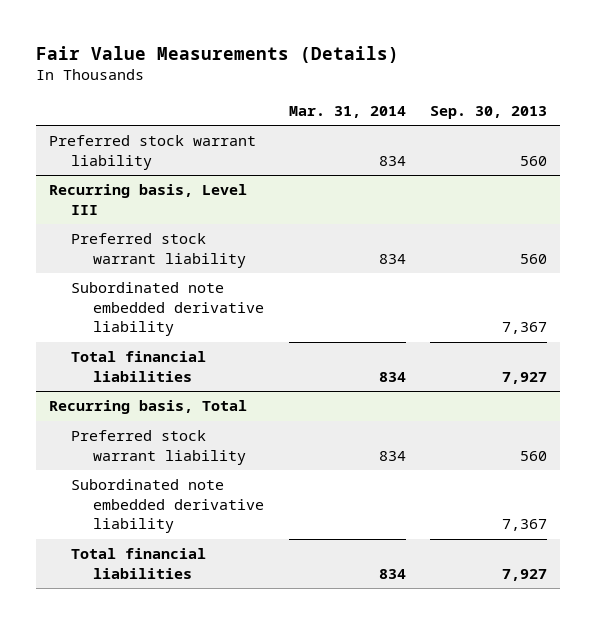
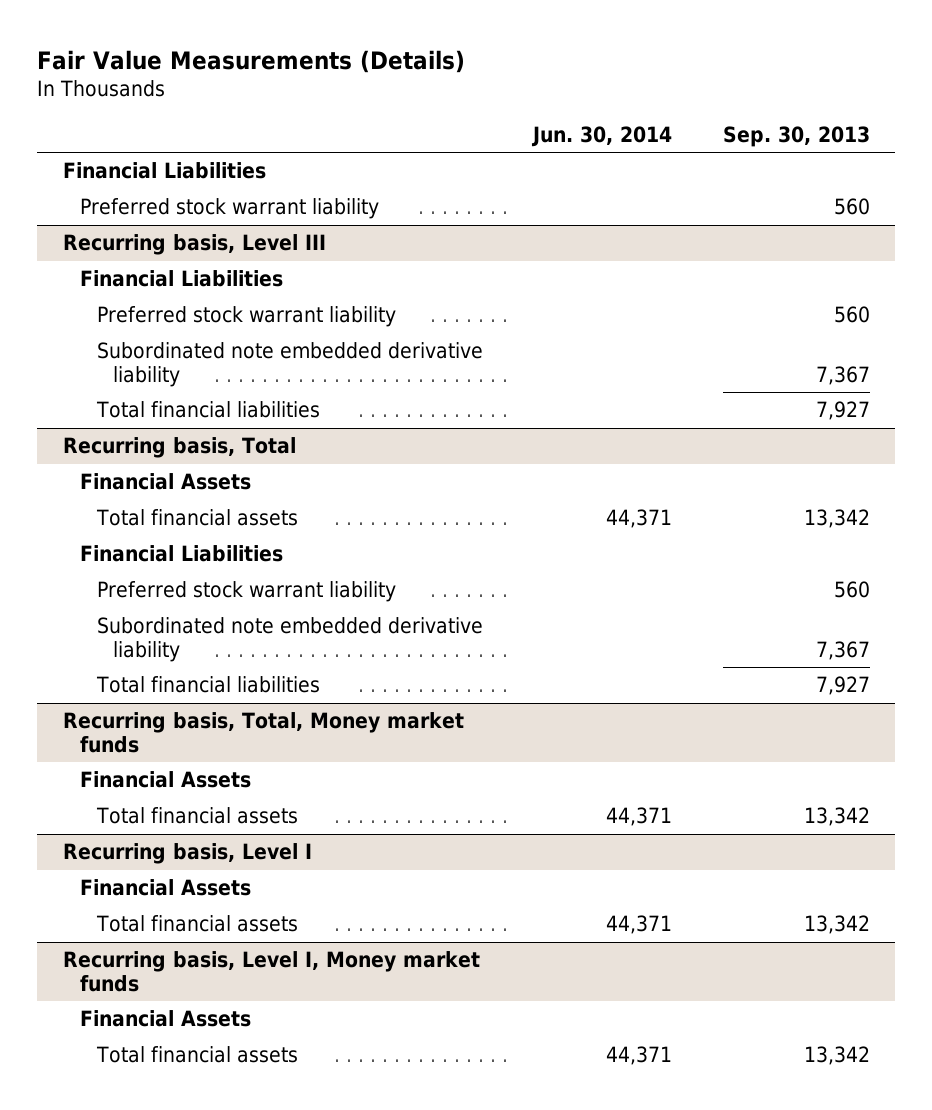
[288,105,406,118] Mar. 31, 2014 -> none
none -> [531,125,673,147] Jun. 30, 2014
none -> [62,162,266,180] Financial Liabilities
none -> [79,270,283,288] Financial Liabilities
none -> [79,473,251,491] Financial Assets
none -> [95,509,298,527] Total financial assets
none -> [79,545,283,563] Financial Liabilities
none -> [62,712,464,753] Recurring basis, Total, Money market funds
none -> [79,771,251,789] Financial Assets
none -> [95,807,298,825] Total financial assets
none -> [62,843,312,865] Recurring basis, Level I
none -> [79,879,251,897] Financial Assets
none -> [95,915,298,933] Total financial assets
none -> [62,951,480,992] Recurring basis, Level I, Money market funds
none -> [79,1010,251,1028] Financial Assets
none -> [95,1046,298,1064] Total financial assets

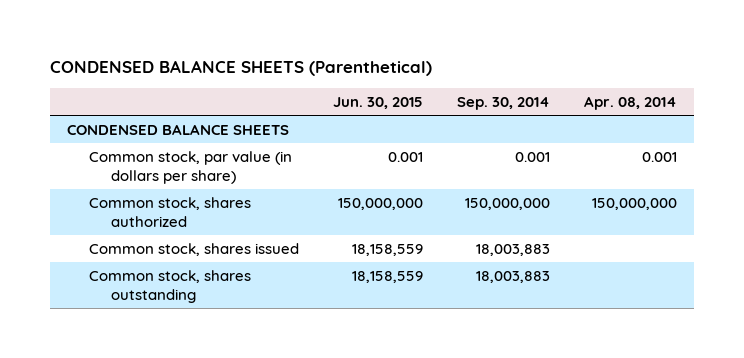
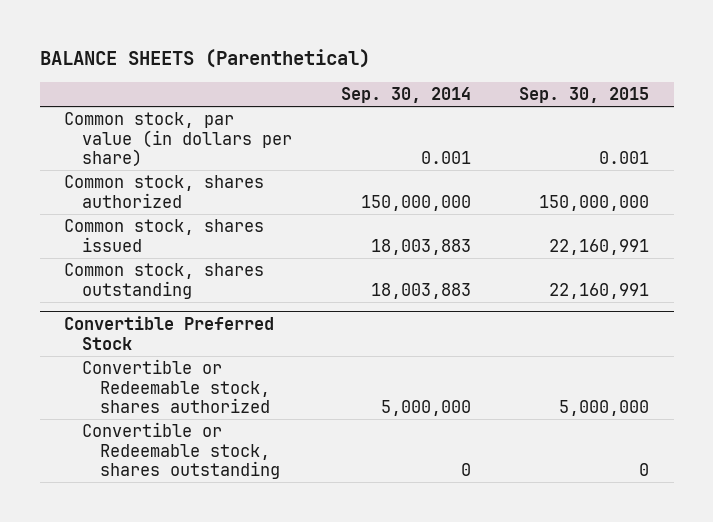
[49,60,432,77] CONDENSED BALANCE SHEETS (Parenthetical) -> [39,49,370,69] BALANCE SHEETS (Parenthetical)
[332,97,423,110] Jun. 30, 2015 -> none
[584,96,678,111] Apr. 08, 2014 -> none
none -> [519,87,650,104] Sep. 30, 2015
[67,123,290,135] CONDENSED BALANCE SHEETS -> none
none -> [64,316,275,350] Convertible Preferred Stock
none -> [82,359,271,414] Convertible or Redeemable stock, shares authorized
none -> [82,422,281,480] Convertible or Redeemable stock, shares outstanding

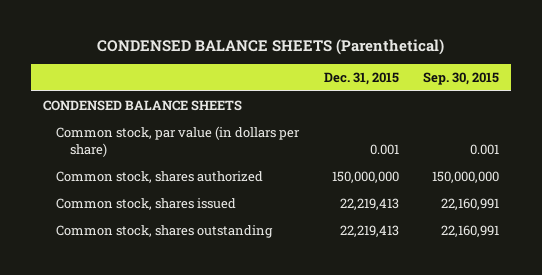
[39,49,370,69] BALANCE SHEETS (Parenthetical) -> [96,39,444,56] CONDENSED BALANCE SHEETS (Parenthetical)
[340,87,471,104] Sep. 30, 2014 -> none
none -> [323,72,399,86] Dec. 31, 2015
none -> [42,100,242,112] CONDENSED BALANCE SHEETS
[64,316,275,350] Convertible Preferred Stock -> none
[82,359,271,414] Convertible or Redeemable stock, shares authorized -> none
[82,422,281,480] Convertible or Redeemable stock, shares outstanding -> none

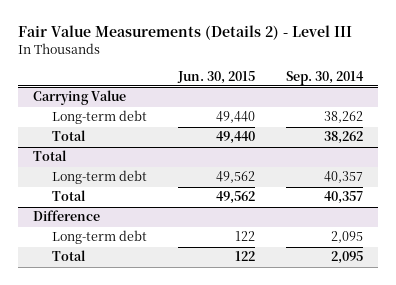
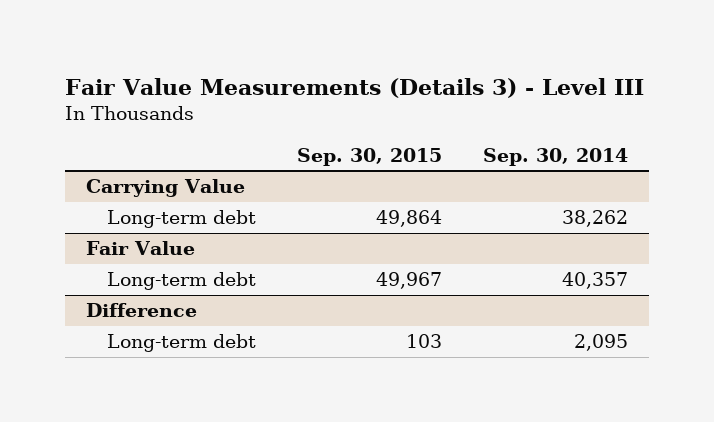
[17,25,352,41] Fair Value Measurements (Details 2) - Level III -> [65,77,645,98] Fair Value Measurements (Details 3) - Level III
[176,70,255,84] Jun. 30, 2015 -> none
none -> [296,147,442,166] Sep. 30, 2015
[51,130,86,142] Total -> none
[33,150,68,162] Total -> [85,241,195,256] Fair Value
[51,190,86,202] Total -> none
[51,250,86,262] Total -> none

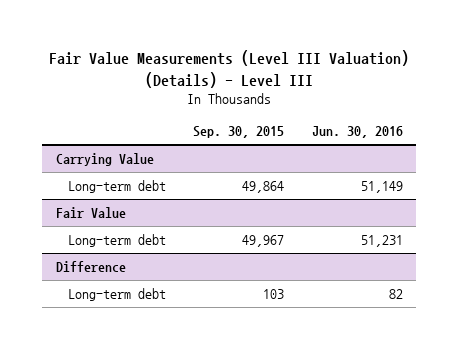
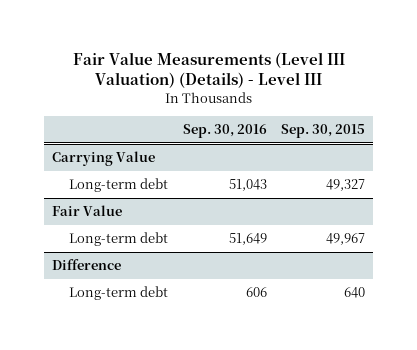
[311,126,403,139] Jun. 30, 2016 -> none
none -> [182,124,267,139] Sep. 30, 2016
[242,180,285,193] 49,864 -> [326,179,366,192] 49,327
[263,288,285,299] 103 -> [344,287,366,299] 640

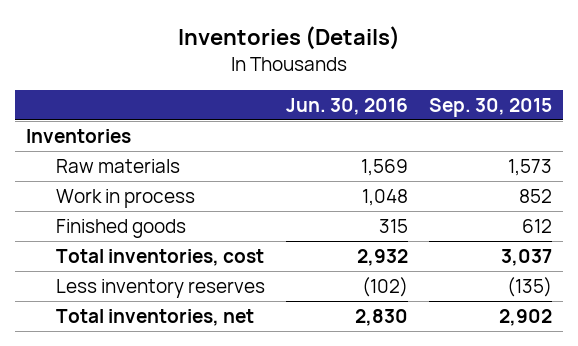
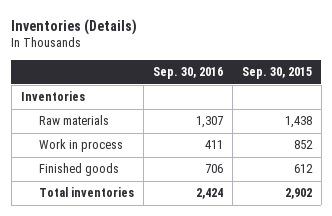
[286,97,409,115] Jun. 30, 2016 -> none
none -> [152,67,223,80] Sep. 30, 2016
[508,159,553,177] 1,573 -> [284,116,312,129] 1,438
[55,279,265,299] Less inventory reserves -> none
[55,309,254,327] Total inventories, net -> none
[55,249,264,267] Total inventories, cost -> [38,187,134,198] Total inventories
[501,249,553,267] 3,037 -> [284,188,312,200] 2,902

